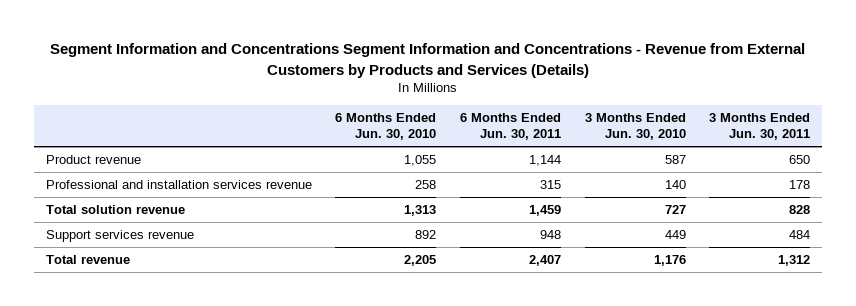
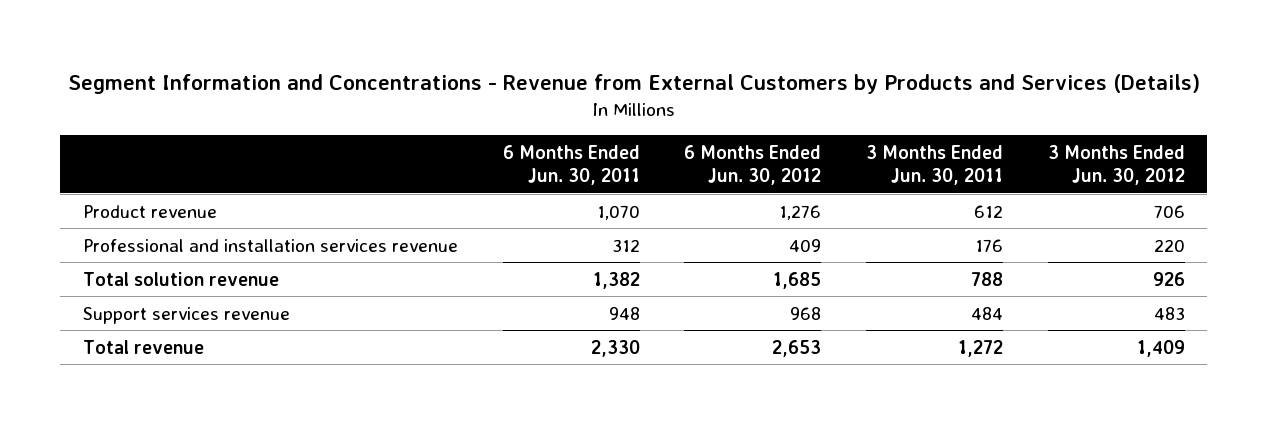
[50,43,806,78] Segment Information and Concentrations Segment Information and Concentrations - Revenue from External Customers by Products and Services (Details) -> [67,74,1200,95] Segment Information and Concentrations - Revenue from External Customers by Products and Services (Details)
[335,113,437,141] 6 Months Ended Jun. 30, 2010 -> none
[584,113,686,141] 3 Months Ended Jun. 30, 2010 -> none
none -> [684,145,822,186] 6 Months Ended Jun. 30, 2012
none -> [1047,145,1185,186] 3 Months Ended Jun. 30, 2012
[529,154,562,166] 1,144 -> [596,204,640,220] 1,070
[789,154,811,164] 650 -> [973,204,1003,218] 612
[540,179,562,189] 315 -> [611,238,640,252] 312
[789,179,811,189] 178 -> [974,238,1003,252] 176
[529,204,562,216] 1,459 -> [592,271,640,289] 1,382
[789,204,811,214] 828 -> [970,271,1003,286] 788
[529,254,562,266] 2,407 -> [590,339,640,357] 2,330
[778,254,811,266] 1,312 -> [957,339,1003,357] 1,272

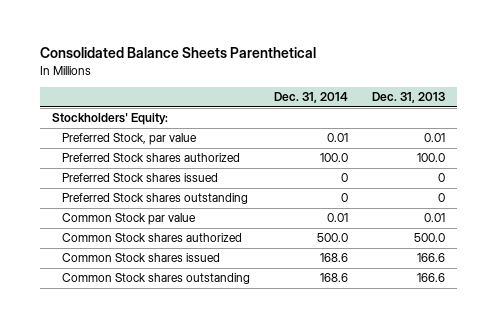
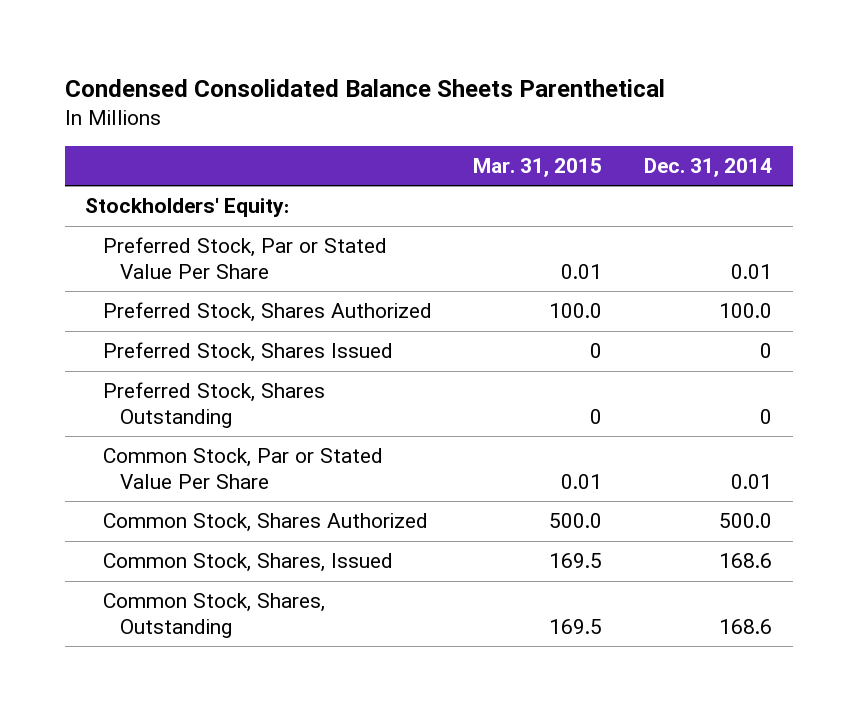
[39,47,316,59] Consolidated Balance Sheets Parenthetical -> [64,78,665,97] Condensed Consolidated Balance Sheets Parenthetical
[372,92,446,104] Dec. 31, 2013 -> none
none -> [473,157,603,177] Mar. 31, 2015
[61,133,197,146] Preferred Stock, par value -> [102,237,387,279] Preferred Stock, Par or Stated Value Per Share
[61,153,240,163] Preferred Stock shares authorized -> [102,302,432,323] Preferred Stock, Shares Authorized
[61,173,218,183] Preferred Stock shares issued -> [102,342,393,363] Preferred Stock, Shares Issued
[61,193,248,205] Preferred Stock shares outstanding -> [102,382,325,428] Preferred Stock, Shares Outstanding
[61,213,196,226] Common Stock par value -> [102,448,383,489] Common Stock, Par or Stated Value Per Share
[61,233,242,243] Common Stock shares authorized -> [102,513,428,533] Common Stock, Shares Authorized
[61,253,220,263] Common Stock shares issued -> [102,553,393,573] Common Stock, Shares, Issued
[61,273,250,285] Common Stock shares outstanding -> [102,593,325,638] Common Stock, Shares, Outstanding

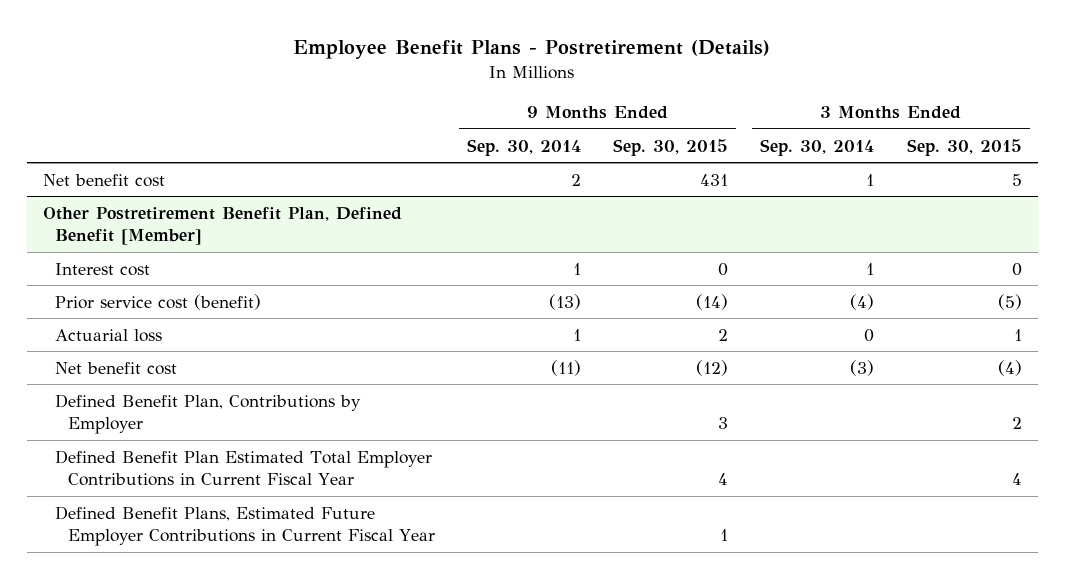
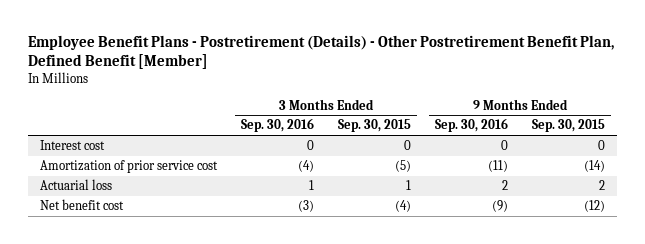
[293,40,771,60] Employee Benefit Plans - Postretirement (Details) -> [27,35,614,70] Employee Benefit Plans - Postretirement (Details) - Other Postretirement Benefit Plan, Defined Benefit [Member]
[466,138,581,156] Sep. 30, 2014 -> none
[760,138,875,156] Sep. 30, 2014 -> none
none -> [240,118,314,133] Sep. 30, 2016
none -> [435,118,509,133] Sep. 30, 2016
[43,173,166,187] Net benefit cost -> none
[43,206,403,246] Other Postretirement Benefit Plan, Defined Benefit [Member] -> none
[55,293,262,310] Prior service cost (benefit) -> [39,160,218,174] Amortization of prior service cost
[55,393,362,435] Defined Benefit Plan, Contributions by Employer -> none
[55,449,433,487] Defined Benefit Plan Estimated Total Employer Contributions in Current Fiscal Year -> none
[55,505,435,547] Defined Benefit Plans, Estimated Future Employer Contributions in Current Fiscal Year -> none

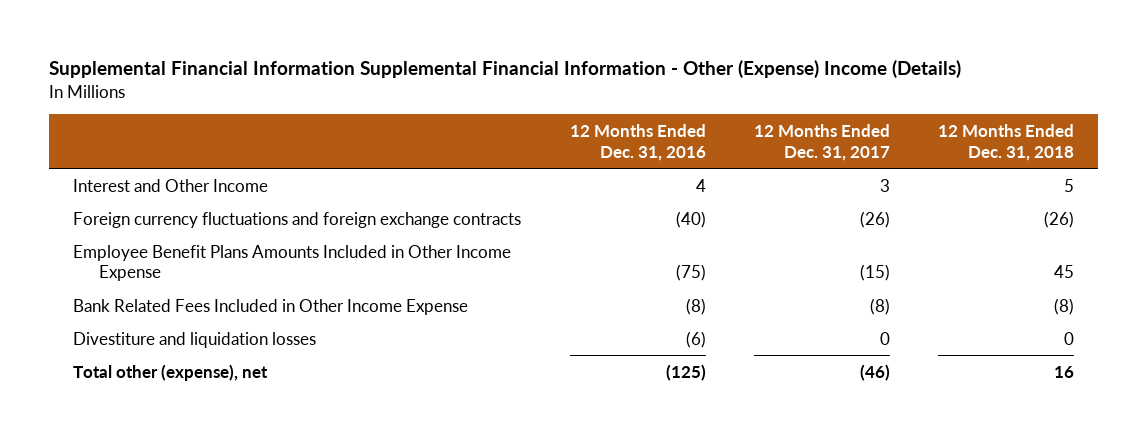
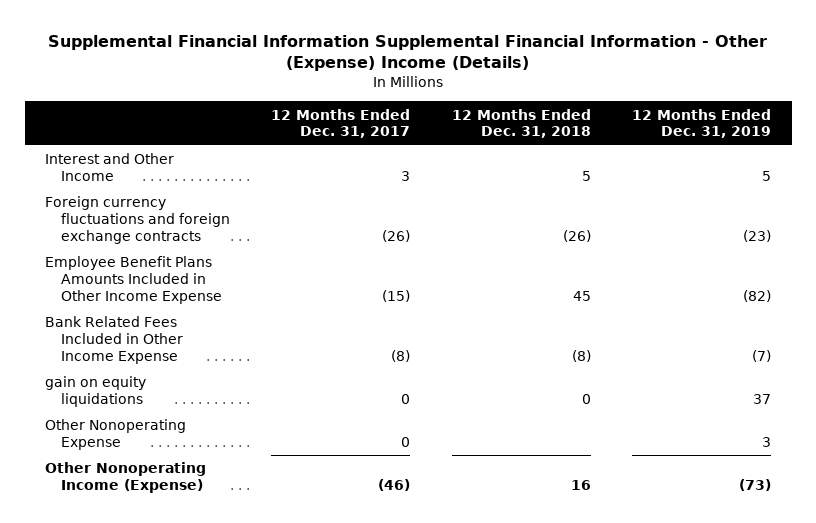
[569,123,706,161] 12 Months Ended Dec. 31, 2016 -> none
none -> [631,108,771,139] 12 Months Ended Dec. 31, 2019
[73,331,317,348] Divestiture and liquidation losses -> none
none -> [45,376,147,408] gain on equity liquidations
none -> [45,419,187,451] Other Nonoperating Expense
[73,363,269,381] Total other (expense), net -> [45,462,207,494] Other Nonoperating Income (Expense)

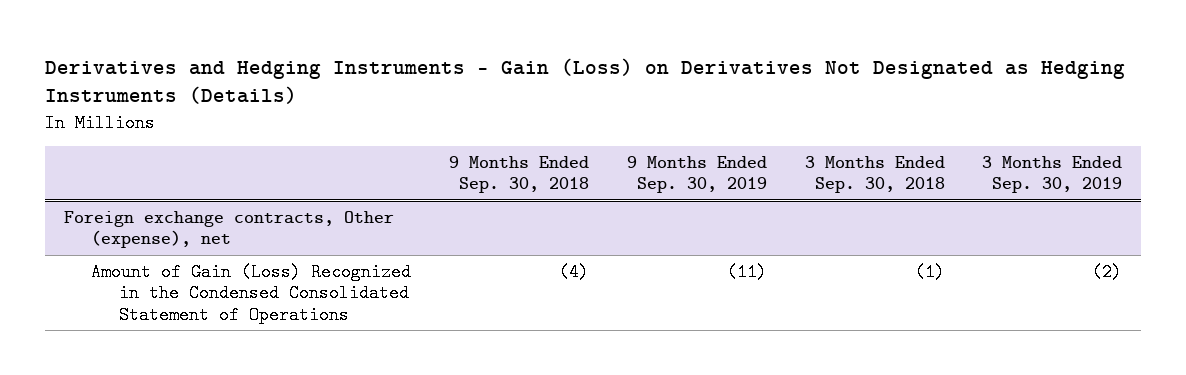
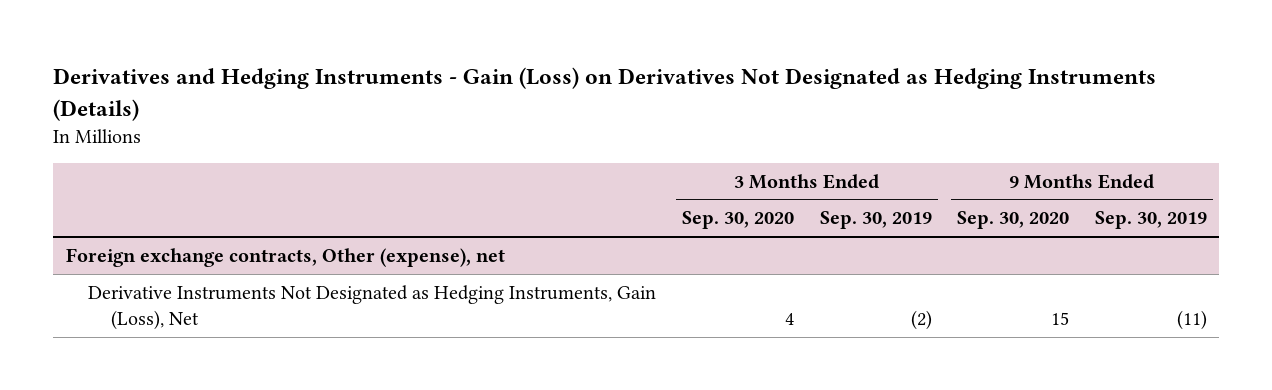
[448,155,589,194] 9 Months Ended Sep. 30, 2018 -> none
[804,155,945,194] 3 Months Ended Sep. 30, 2018 -> none
none -> [681,211,794,230] Sep. 30, 2020
none -> [957,211,1070,230] Sep. 30, 2020
[91,262,412,324] Amount of Gain (Loss) Recognized in the Condensed Consolidated Statement of Operations -> [88,284,657,330] Derivative Instruments Not Designated as Hedging Instruments, Gain (Loss), Net

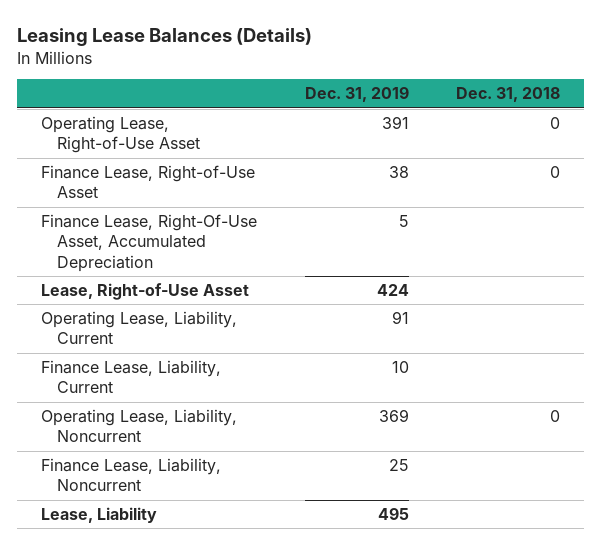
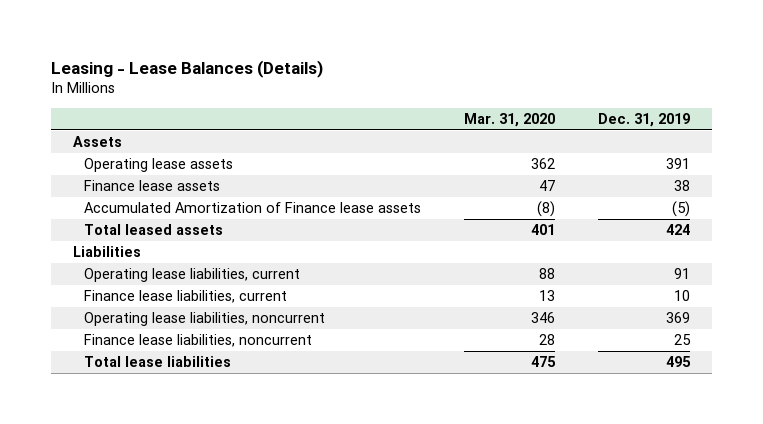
[17,28,313,47] Leasing Lease Balances (Details) -> [51,59,324,78] Leasing - Lease Balances (Details)
[455,87,560,103] Dec. 31, 2018 -> none
none -> [463,113,555,128] Mar. 31, 2020
none -> [72,136,122,148] Assets
[41,115,201,154] Operating Lease, Right-of-Use Asset -> [83,158,233,173] Operating lease assets
[41,164,256,199] Finance Lease, Right-of-Use Asset -> [83,180,220,192] Finance lease assets
[41,213,258,272] Finance Lease, Right-Of-Use Asset, Accumulated Depreciation -> [83,202,421,214] Accumulated Amortization of Finance lease assets
[398,214,409,227] 5 -> [672,201,691,218] (5)
[41,282,250,300] Lease, Right-of-Use Asset -> [83,224,223,236] Total leased assets
none -> [72,246,141,258] Liabilities
[41,310,238,345] Operating Lease, Liability, Current -> [83,268,300,283] Operating lease liabilities, current
[41,359,222,394] Finance Lease, Liability, Current -> [83,290,287,304] Finance lease liabilities, current
[41,408,238,443] Operating Lease, Liability, Noncurrent -> [83,312,325,327] Operating lease liabilities, noncurrent
[41,457,222,492] Finance Lease, Liability, Noncurrent -> [83,334,312,348] Finance lease liabilities, noncurrent
[41,506,158,523] Lease, Liability -> [83,356,231,368] Total lease liabilities

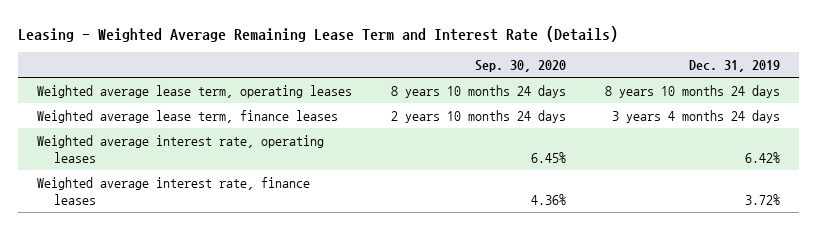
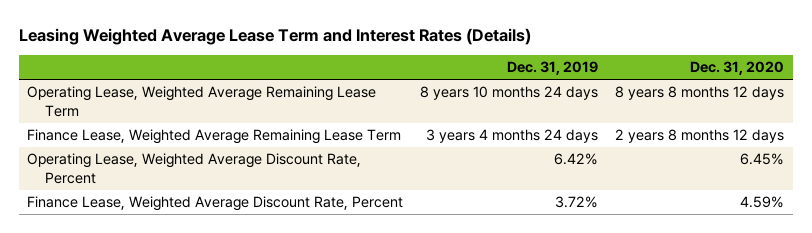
[17,25,618,42] Leasing - Weighted Average Remaining Lease Term and Interest Rate (Details) -> [18,27,531,45] Leasing Weighted Average Lease Term and Interest Rates (Details)
[475,60,567,73] Sep. 30, 2020 -> none
none -> [690,61,785,76] Dec. 31, 2020
[37,84,353,98] Weighted average lease term, operating leases -> [27,86,377,117] Operating Lease, Weighted Average Remaining Lease Term
[37,109,339,123] Weighted average lease term, finance leases -> [27,129,402,145] Finance Lease, Weighted Average Remaining Lease Term
[37,134,325,163] Weighted average interest rate, operating leases -> [27,153,362,184] Operating Lease, Weighted Average Discount Rate, Percent
[37,176,311,205] Weighted average interest rate, finance leases -> [27,196,404,212] Finance Lease, Weighted Average Discount Rate, Percent

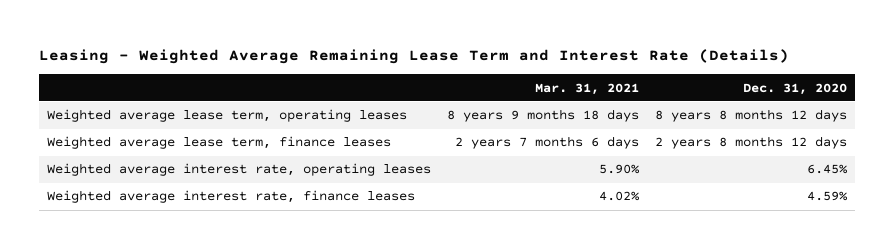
[18,27,531,45] Leasing Weighted Average Lease Term and Interest Rates (Details) -> [38,49,789,65] Leasing - Weighted Average Remaining Lease Term and Interest Rate (Details)
[507,61,599,76] Dec. 31, 2019 -> none
none -> [534,82,639,95] Mar. 31, 2021
[27,86,377,117] Operating Lease, Weighted Average Remaining Lease Term -> [46,109,407,123] Weighted average lease term, operating leases
[27,129,402,145] Finance Lease, Weighted Average Remaining Lease Term -> [46,136,391,150] Weighted average lease term, finance leases
[27,153,362,184] Operating Lease, Weighted Average Discount Rate, Percent -> [46,163,431,177] Weighted average interest rate, operating leases
[27,196,404,212] Finance Lease, Weighted Average Discount Rate, Percent -> [46,190,415,204] Weighted average interest rate, finance leases

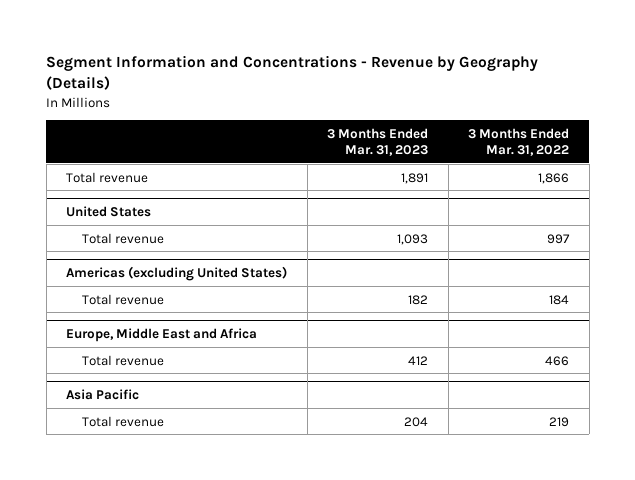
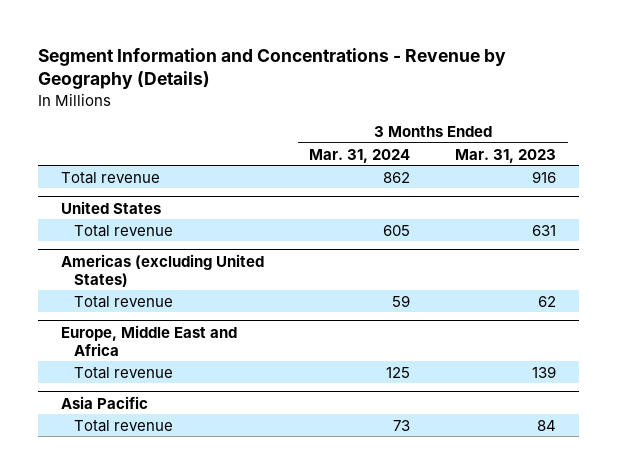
[468,127,570,156] 3 Months Ended Mar. 31, 2022 -> none
none -> [309,148,411,163] Mar. 31, 2024
[401,172,429,184] 1,891 -> [532,170,557,183] 916
[397,233,429,245] 1,093 -> [532,224,557,236] 631
[408,294,429,305] 182 -> [538,295,557,307] 62
[408,355,429,365] 412 -> [532,365,557,378] 139
[404,416,429,427] 204 -> [537,419,557,431] 84

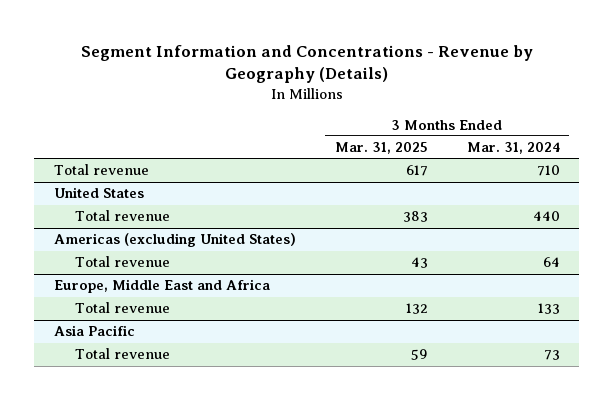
[455,148,557,163] Mar. 31, 2023 -> none
none -> [334,142,428,155] Mar. 31, 2025
[383,171,411,183] 862 -> [536,165,560,177] 710
[383,224,411,236] 605 -> [532,211,560,222] 440
[392,294,411,307] 59 -> [542,257,560,268] 64
[386,366,411,378] 125 -> [537,303,560,315] 133

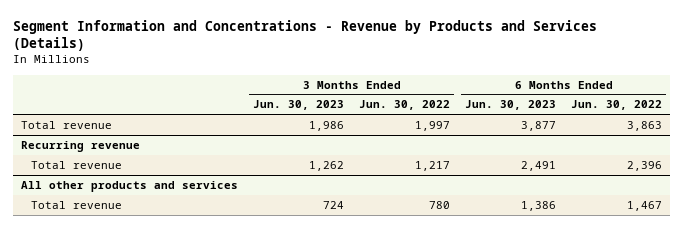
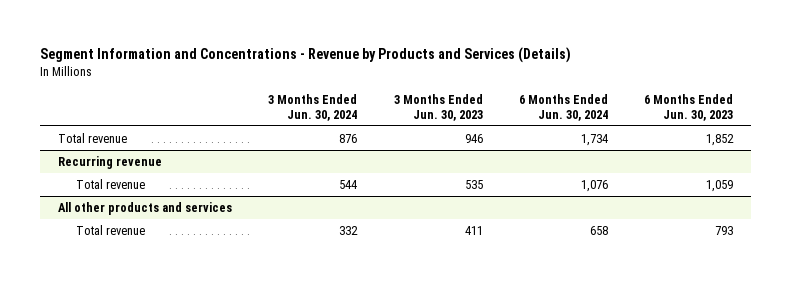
[359,100,451,111] Jun. 30, 2022 -> none
[571,100,663,111] Jun. 30, 2022 -> none
none -> [268,93,358,121] 3 Months Ended Jun. 30, 2024
none -> [518,93,608,121] 6 Months Ended Jun. 30, 2024
[309,120,345,131] 1,986 -> [464,133,483,143] 946
[521,120,557,131] 3,877 -> [705,133,734,146] 1,852
[309,160,345,171] 1,262 -> [464,179,483,189] 535
[521,160,557,171] 2,491 -> [705,179,733,192] 1,059
[323,200,345,209] 724 -> [464,225,483,235] 411
[521,200,557,211] 1,386 -> [714,225,733,235] 793

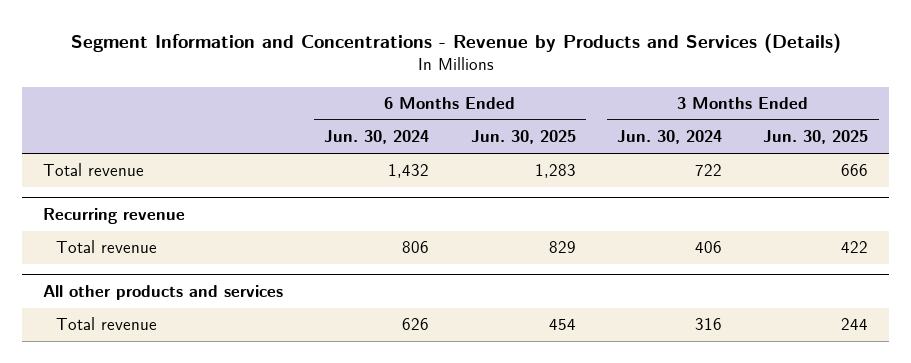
[393,93,483,121] 3 Months Ended Jun. 30, 2023 -> none
[643,93,733,121] 6 Months Ended Jun. 30, 2023 -> none
none -> [470,130,576,145] Jun. 30, 2025
none -> [763,130,869,145] Jun. 30, 2025
[339,133,358,143] 876 -> [694,164,722,177] 722
[580,133,608,146] 1,734 -> [388,164,430,179] 1,432
[339,179,358,189] 544 -> [694,241,722,254] 406
[580,179,608,192] 1,076 -> [402,241,430,254] 806
[339,225,359,235] 332 -> [694,318,722,331] 316
[589,225,608,235] 658 -> [402,318,430,331] 626

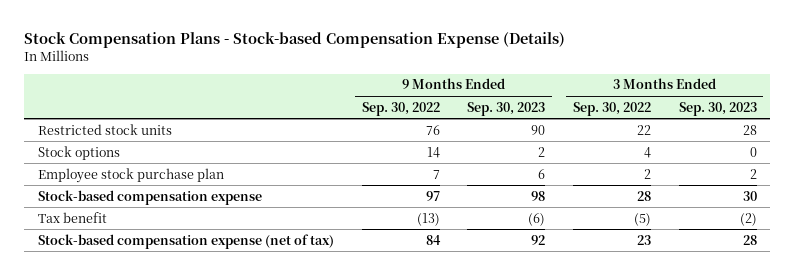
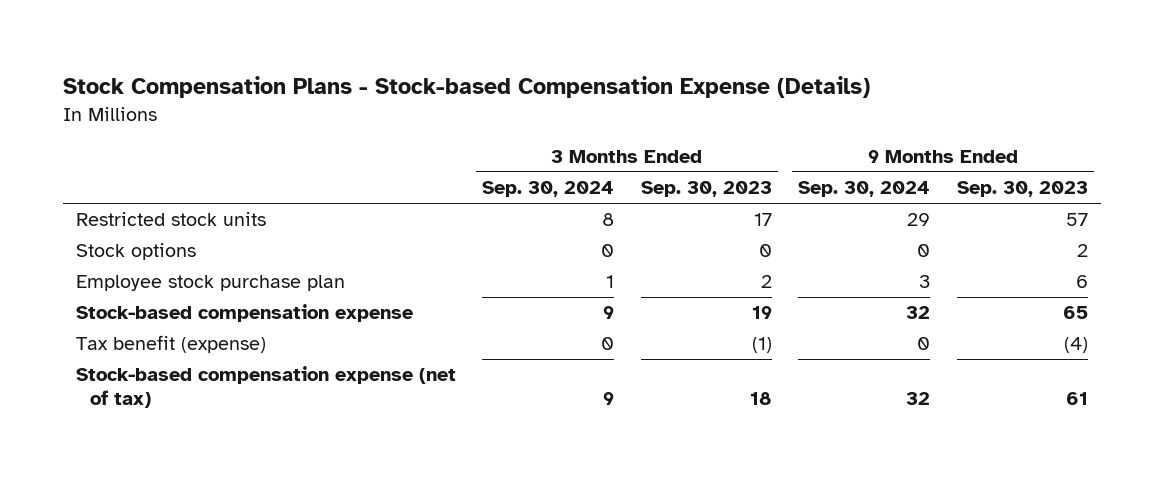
[361,101,440,116] Sep. 30, 2022 -> none
[572,101,651,116] Sep. 30, 2022 -> none
none -> [482,181,615,198] Sep. 30, 2024
none -> [798,181,931,198] Sep. 30, 2024
[531,124,546,135] 90 -> [1065,213,1088,227] 57
[742,124,757,135] 28 -> [753,213,772,227] 17
[531,190,546,201] 98 -> [1062,306,1088,320] 65
[742,190,757,201] 30 -> [751,306,772,320] 19
[38,211,108,223] Tax benefit -> [75,335,266,354] Tax benefit (expense)
[528,212,546,226] (6) -> [1063,337,1088,354] (4)
[739,212,757,226] (2) -> [751,337,772,354] (1)
[531,234,546,245] 92 -> [1065,391,1088,405] 61
[742,234,757,245] 28 -> [749,391,772,405] 18

